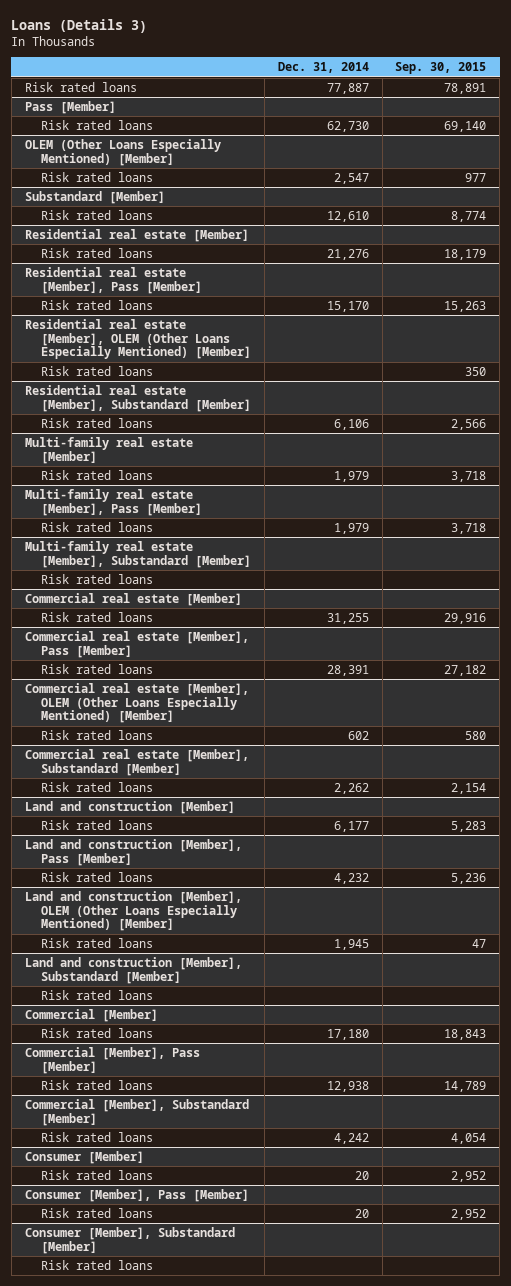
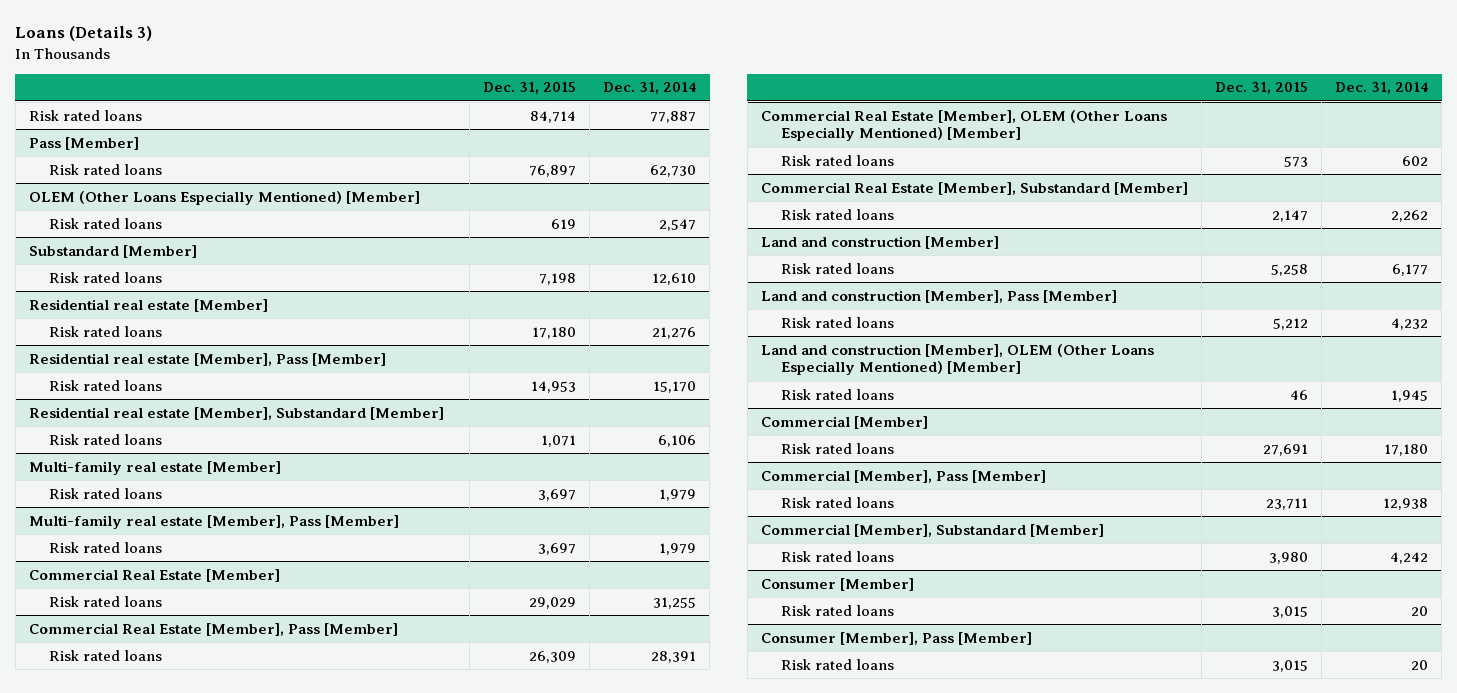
[395,62,487,75] Sep. 30, 2015 -> none
none -> [482,82,576,95] Dec. 31, 2015
[24,318,252,360] Residential real estate [Member], OLEM (Other Loans Especially Mentioned) [Member] -> none
[41,365,154,376] Risk rated loans -> none
[24,540,252,568] Multi-family real estate [Member], Substandard [Member] -> none
[41,573,154,584] Risk rated loans -> none
[24,592,242,606] Commercial real estate [Member] -> [28,568,280,582] Commercial Real Estate [Member]
[24,630,249,658] Commercial real estate [Member], Pass [Member] -> [28,622,398,636] Commercial Real Estate [Member], Pass [Member]
[24,682,249,724] Commercial real estate [Member], OLEM (Other Loans Especially Mentioned) [Member] -> [760,109,1167,142] Commercial Real Estate [Member], OLEM (Other Loans Especially Mentioned) [Member]
[24,748,249,776] Commercial real estate [Member], Substandard [Member] -> [760,181,1188,195] Commercial Real Estate [Member], Substandard [Member]
[24,956,242,984] Land and construction [Member], Substandard [Member] -> none
[41,989,154,1000] Risk rated loans -> none
[24,1226,235,1254] Consumer [Member], Substandard [Member] -> none
[41,1259,154,1270] Risk rated loans -> none

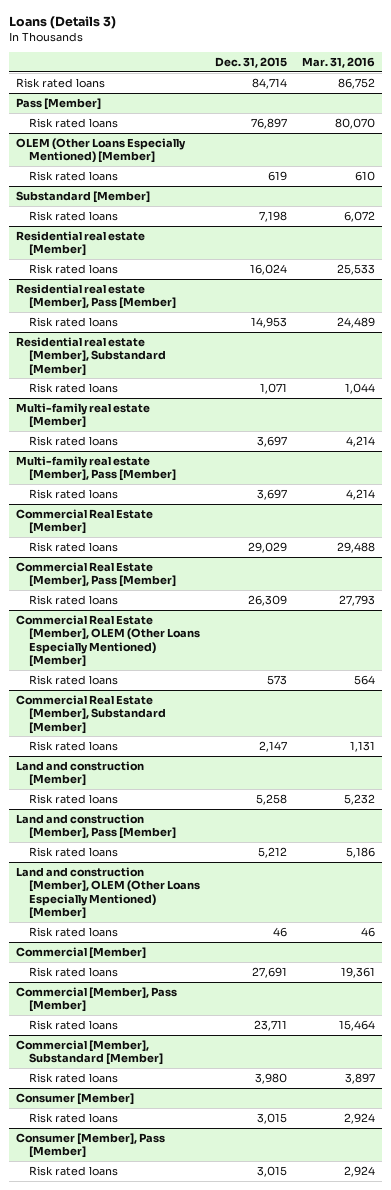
[603,82,697,95] Dec. 31, 2014 -> none
none -> [301,56,375,68] Mar. 31, 2016
[531,326,576,339] 17,180 -> [250,263,288,275] 16,024

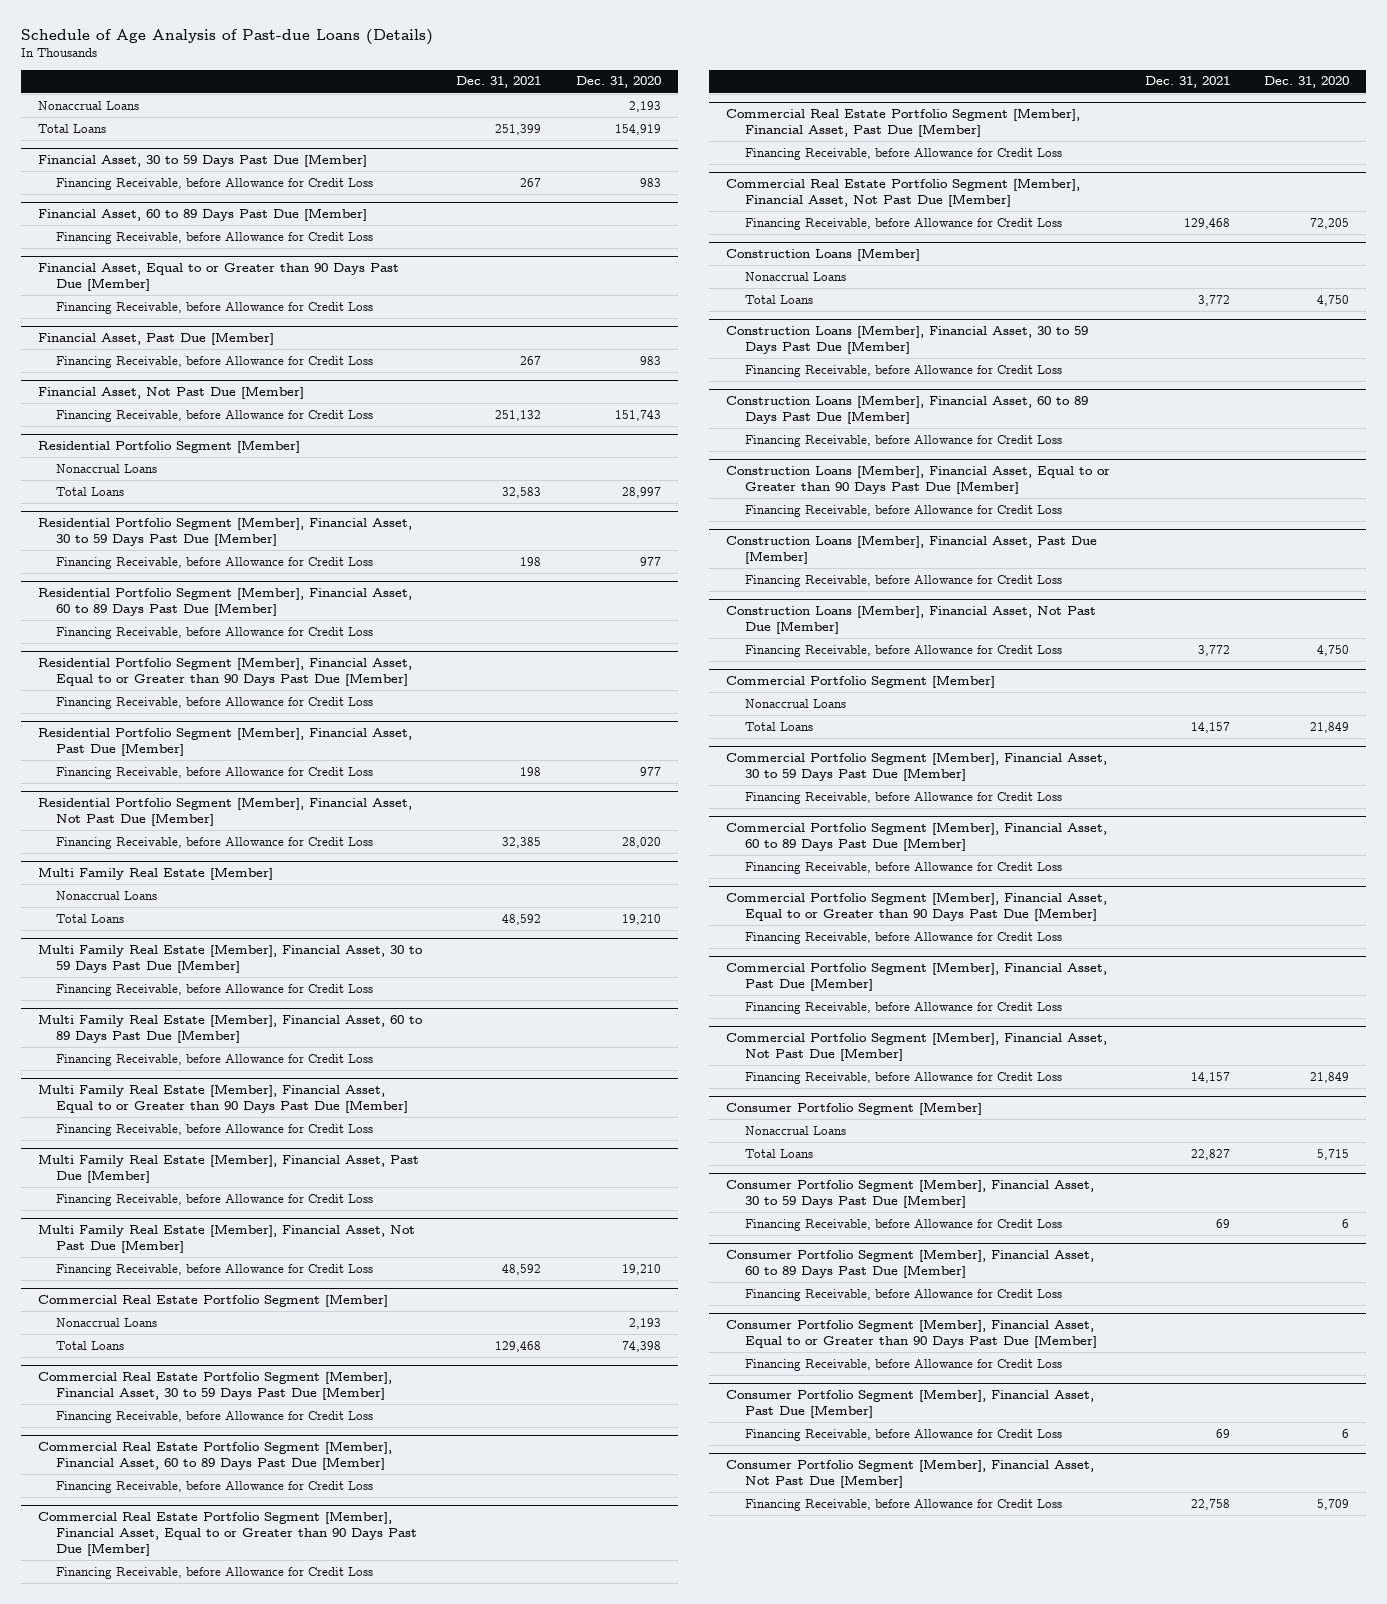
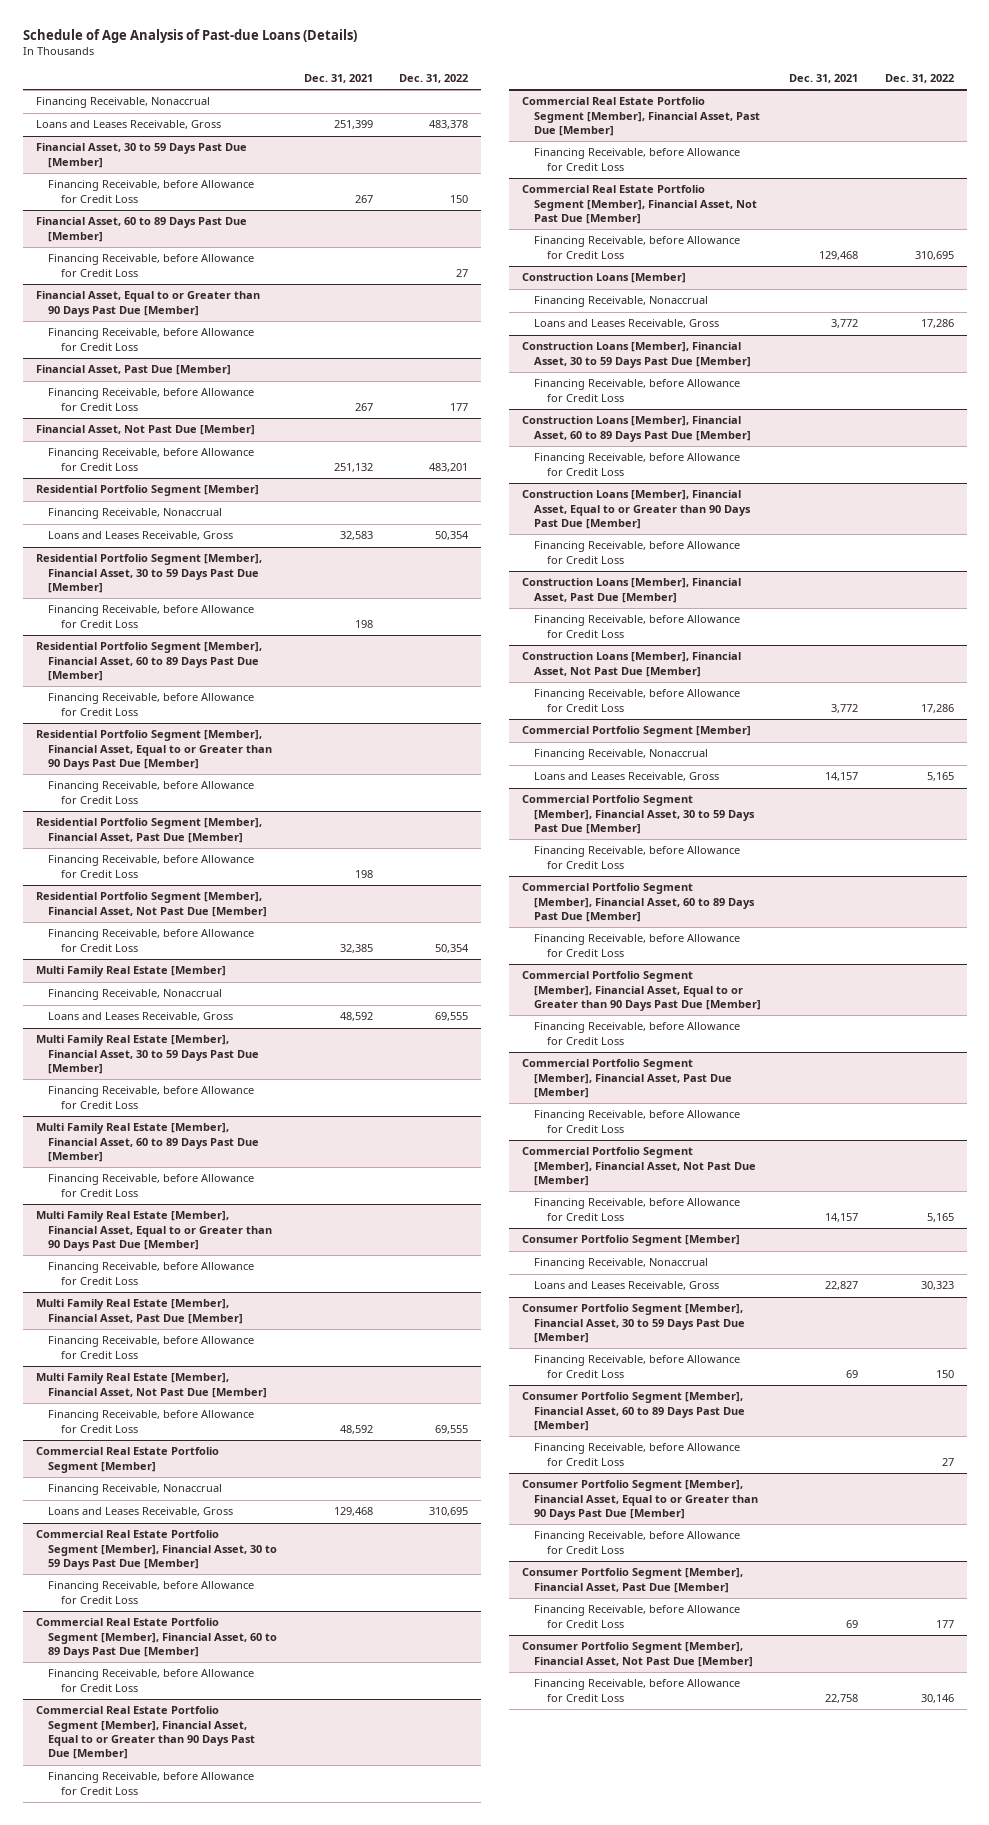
[575,76,661,89] Dec. 31, 2020 -> none
none -> [398,73,468,83] Dec. 31, 2022
[37,100,139,110] Nonaccrual Loans -> [35,97,210,109] Financing Receivable, Nonaccrual
[37,123,106,133] Total Loans -> [35,120,221,130] Loans and Leases Receivable, Gross
[56,463,158,473] Nonaccrual Loans -> [48,508,223,520] Financing Receivable, Nonaccrual
[56,486,125,496] Total Loans -> [48,531,234,541] Loans and Leases Receivable, Gross
[56,890,158,900] Nonaccrual Loans -> [48,989,223,1001] Financing Receivable, Nonaccrual
[56,913,125,923] Total Loans -> [48,1012,234,1022] Loans and Leases Receivable, Gross
[56,1317,158,1327] Nonaccrual Loans -> [48,1484,223,1496] Financing Receivable, Nonaccrual
[56,1340,125,1350] Total Loans -> [48,1507,234,1517] Loans and Leases Receivable, Gross
[744,271,846,281] Nonaccrual Loans -> [534,296,709,308] Financing Receivable, Nonaccrual
[744,294,813,304] Total Loans -> [534,319,720,329] Loans and Leases Receivable, Gross
[744,698,846,708] Nonaccrual Loans -> [534,749,709,761] Financing Receivable, Nonaccrual
[744,721,813,731] Total Loans -> [534,772,720,782] Loans and Leases Receivable, Gross
[744,1125,846,1135] Nonaccrual Loans -> [534,1258,709,1270] Financing Receivable, Nonaccrual
[744,1148,813,1158] Total Loans -> [534,1281,720,1291] Loans and Leases Receivable, Gross

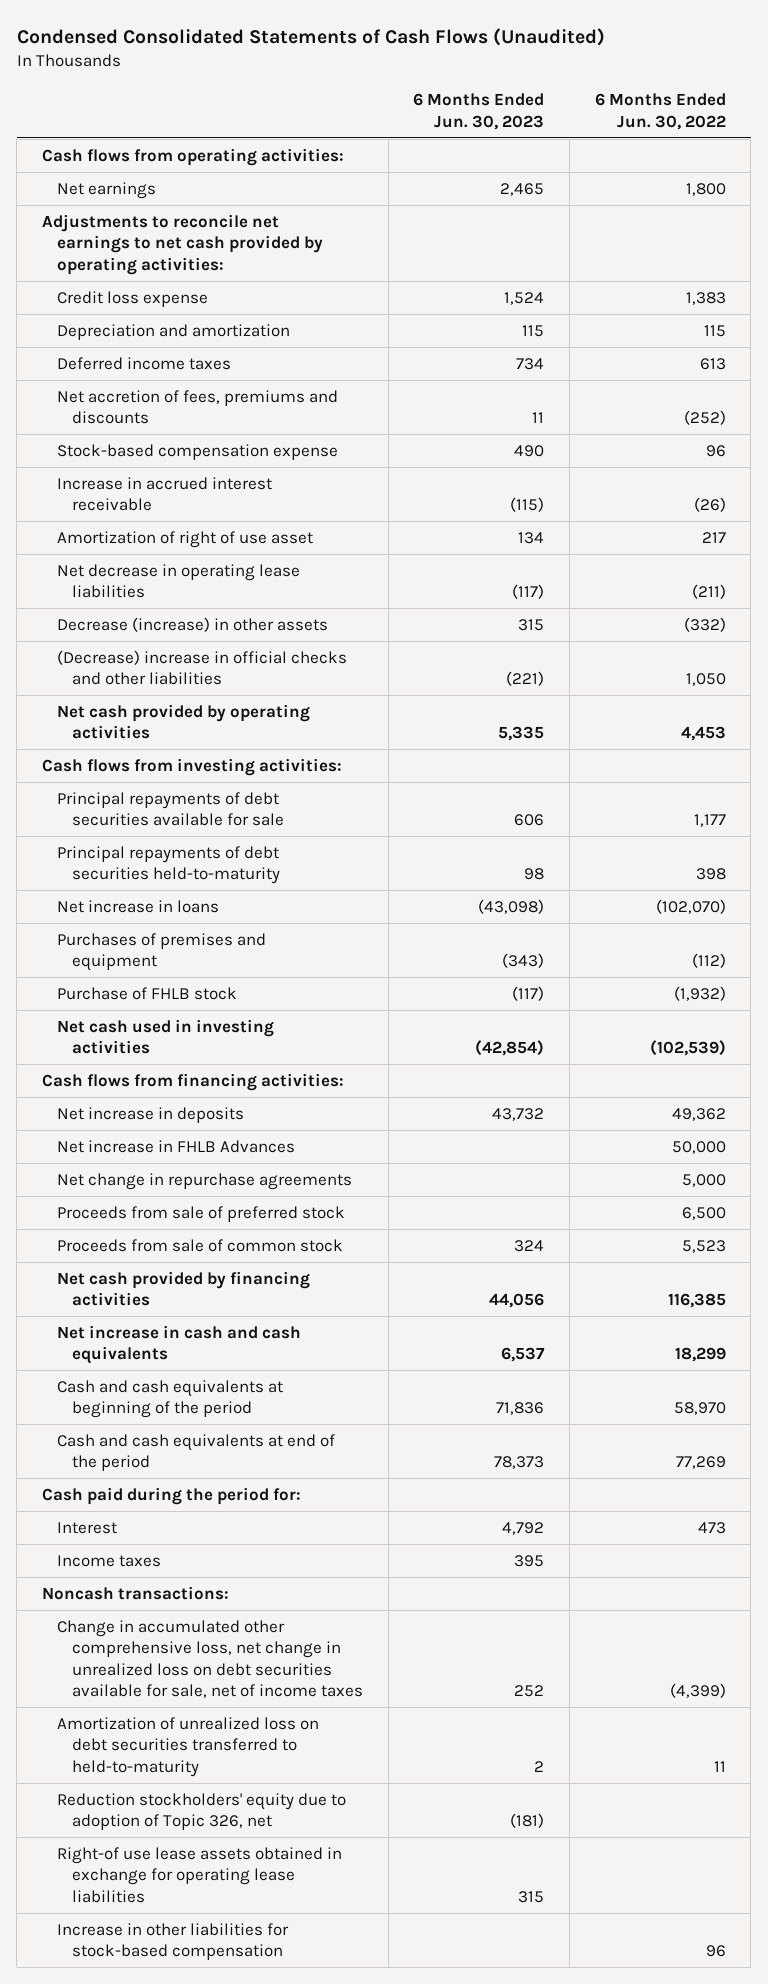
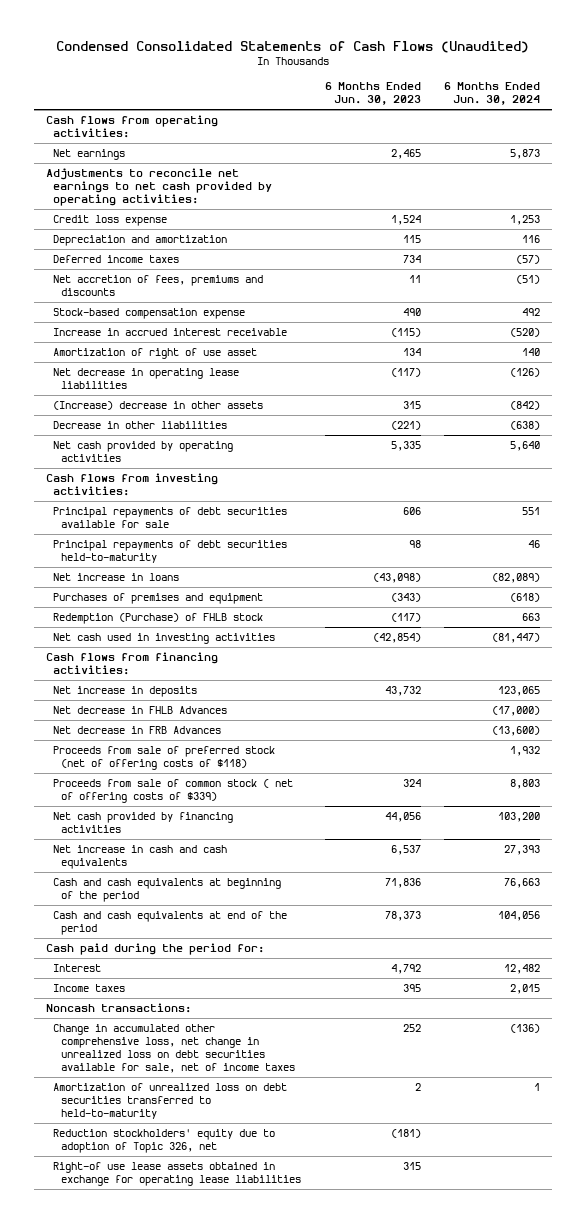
[594,93,726,130] 6 Months Ended Jun. 30, 2022 -> none
none -> [444,82,541,105] 6 Months Ended Jun. 30, 2024
[56,616,328,632] Decrease (increase) in other assets -> [53,401,264,411] (Increase) decrease in other assets
[56,649,347,686] (Decrease) increase in official checks and other liabilities -> [53,421,228,430] Decrease in other liabilities
[56,986,237,1000] Purchase of FHLB stock -> [53,613,264,625] Redemption (Purchase) of FHLB stock
[56,1172,352,1190] Net change in repurchase agreements -> none
[56,1139,295,1153] Net increase in FHLB Advances -> [53,706,228,715] Net decrease in FHLB Advances
none -> [53,726,222,735] Net decrease in FRB Advances
[56,1205,345,1222] Proceeds from sale of preferred stock -> [53,746,276,771] Proceeds from sale of preferred stock (net of offering costs of $118)
[56,1238,343,1252] Proceeds from sale of common stock -> [53,779,294,804] Proceeds from sale of common stock ( net of offering costs of $339)
[56,1922,289,1961] Increase in other liabilities for stock-based compensation -> none

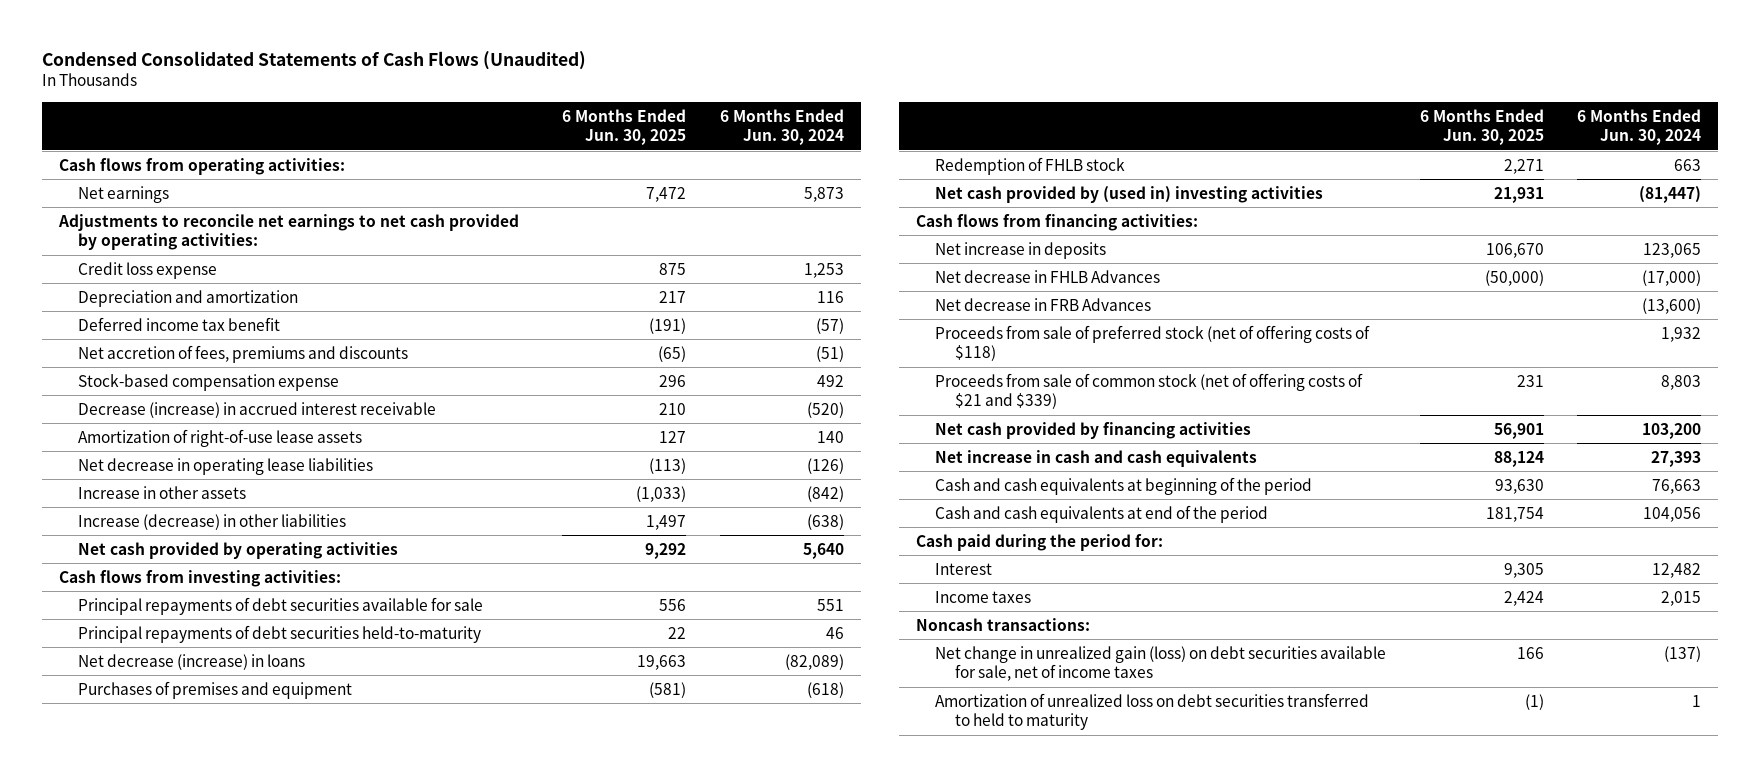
[324,82,421,105] 6 Months Ended Jun. 30, 2023 -> none
none -> [562,108,687,146] 6 Months Ended Jun. 30, 2025
[53,255,180,264] Deferred income taxes -> [77,316,280,331] Deferred income tax benefit
[53,328,288,337] Increase in accrued interest receivable -> [77,401,436,418] Decrease (increase) in accrued interest receivable
[53,348,258,360] Amortization of right of use asset -> [77,428,362,447] Amortization of right-of-use lease assets
[53,401,264,411] (Increase) decrease in other assets -> [77,485,246,499] Increase in other assets
[53,421,228,430] Decrease in other liabilities -> [77,513,346,530] Increase (decrease) in other liabilities
[53,573,180,582] Net increase in loans -> [77,653,305,670] Net decrease (increase) in loans
[53,613,264,625] Redemption (Purchase) of FHLB stock -> [935,156,1126,175] Redemption of FHLB stock
[53,633,276,645] Net cash used in investing activities -> [935,185,1324,203] Net cash provided by (used in) investing activities
[53,779,294,804] Proceeds from sale of common stock ( net of offering costs of $339) -> [935,372,1364,410] Proceeds from sale of common stock (net of offering costs of $21 and $339)
[53,1129,276,1154] Reduction stockholders' equity due to adoption of Topic 326, net -> none
[53,1162,302,1187] Right-of use lease assets obtained in exchange for operating lease liabilities -> none
[53,1024,296,1073] Change in accumulated other comprehensive loss, net change in unrealized loss on debt securities available for sale, net of income taxes -> [935,645,1387,682] Net change in unrealized gain (loss) on debt securities available for sale, net of income taxes
[510,1024,541,1034] (136) -> [1664,645,1702,662] (137)
[53,1083,288,1119] Amortization of unrealized loss on debt securities transferred to held-to-maturity -> [935,692,1370,731] Amortization of unrealized loss on debt securities transferred to held to maturity

